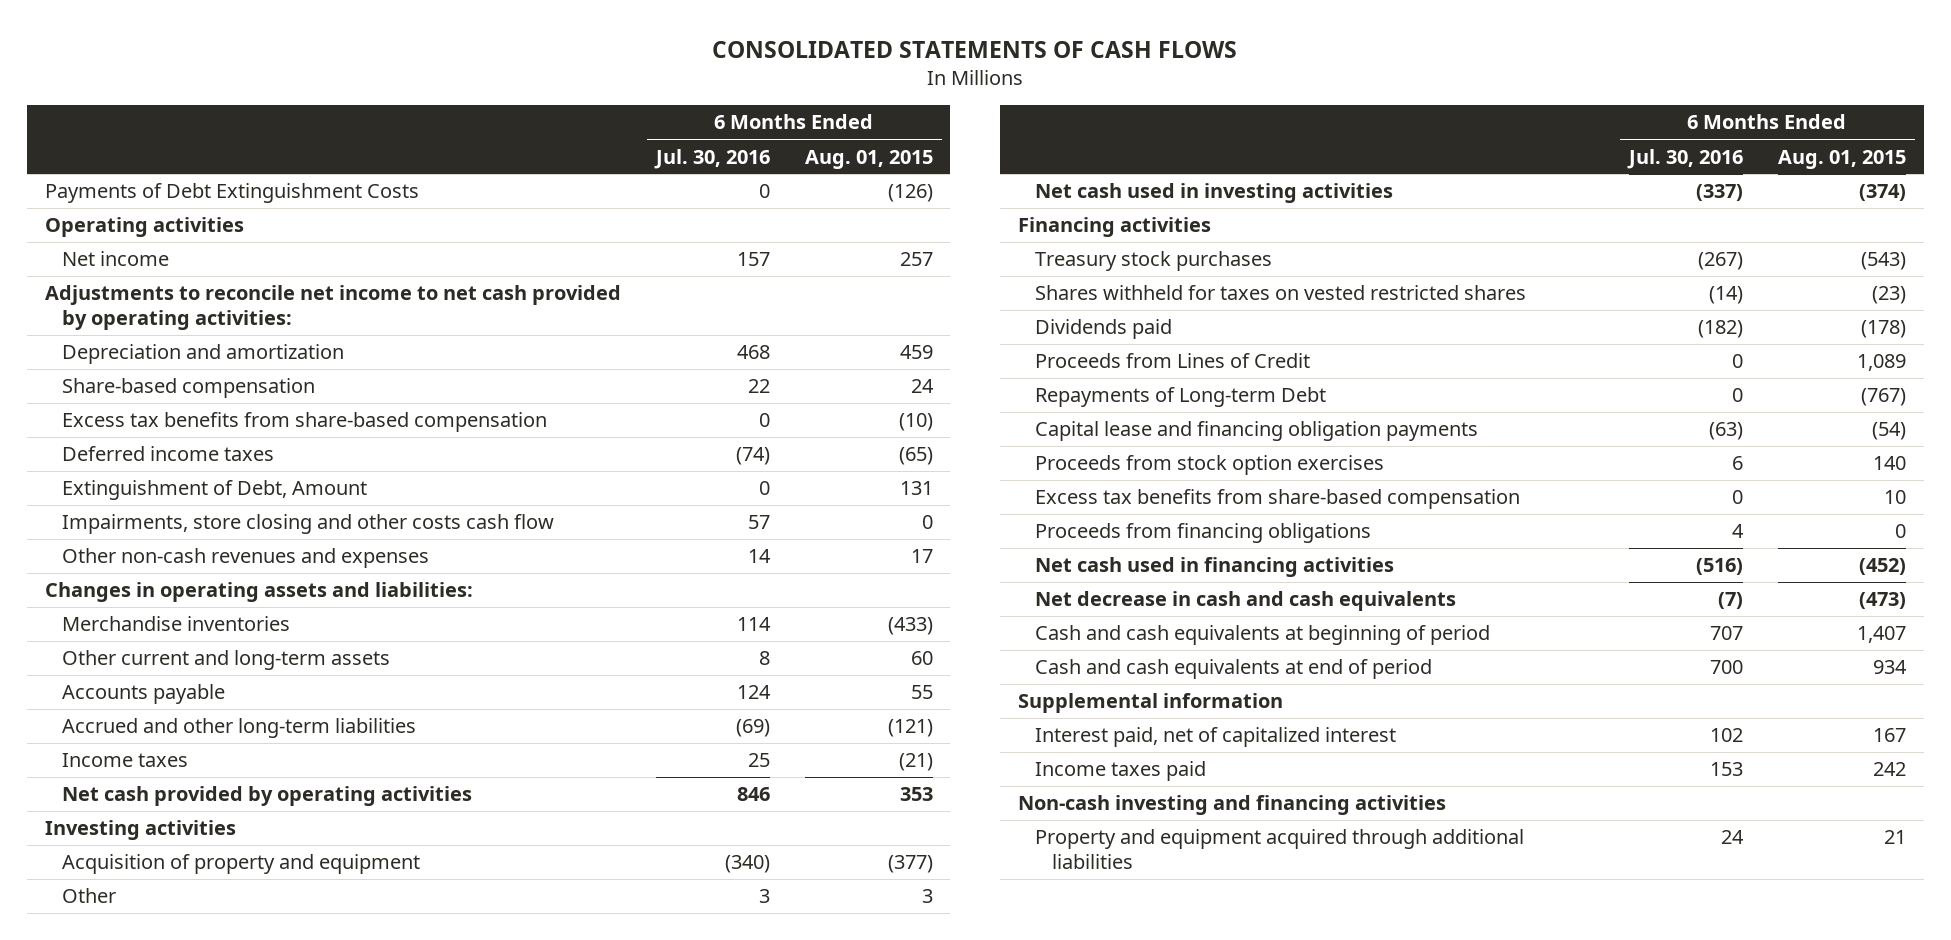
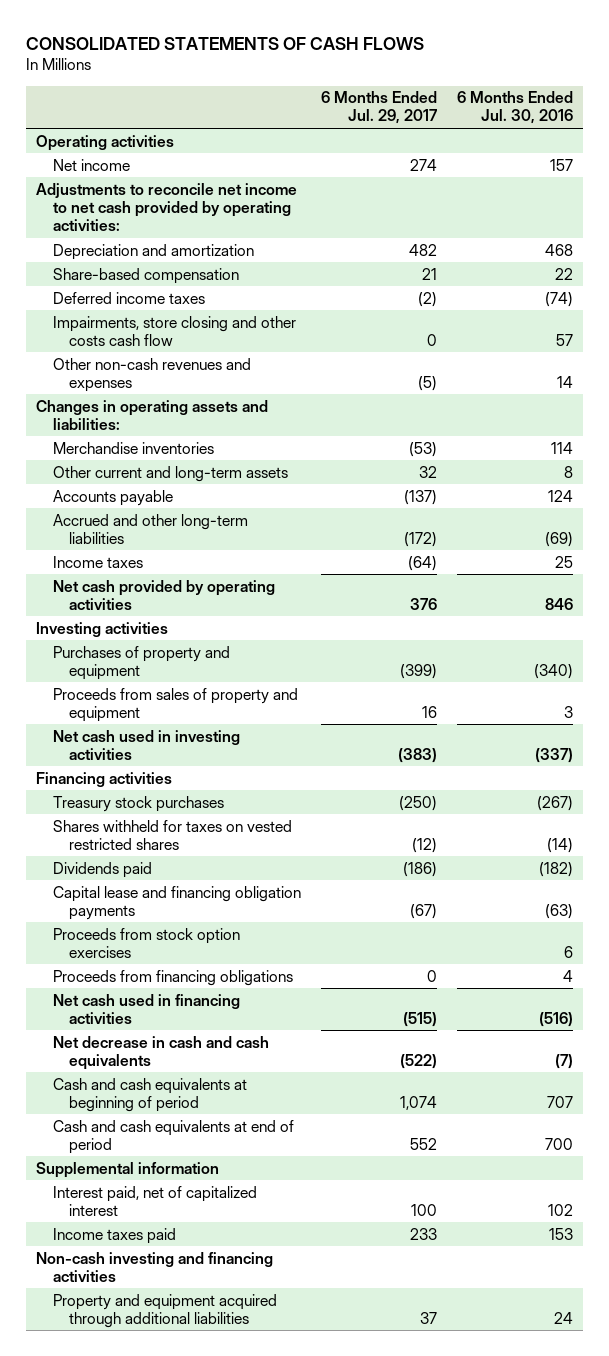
[804,149,933,169] Aug. 01, 2015 -> none
none -> [320,91,437,125] 6 Months Ended Jul. 29, 2017
[44,183,419,204] Payments of Debt Extinguishment Costs -> none
[61,412,547,433] Excess tax benefits from share-based compensation -> none
[61,480,367,501] Extinguishment of Debt, Amount -> none
[61,854,420,875] Acquisition of property and equipment -> [52,645,230,680] Purchases of property and equipment
[61,888,116,904] Other -> [52,687,298,722] Proceeds from sales of property and equipment
[1034,353,1310,369] Proceeds from Lines of Credit -> none
[1034,387,1326,408] Repayments of Long-term Debt -> none
[1034,489,1520,510] Excess tax benefits from share-based compensation -> none

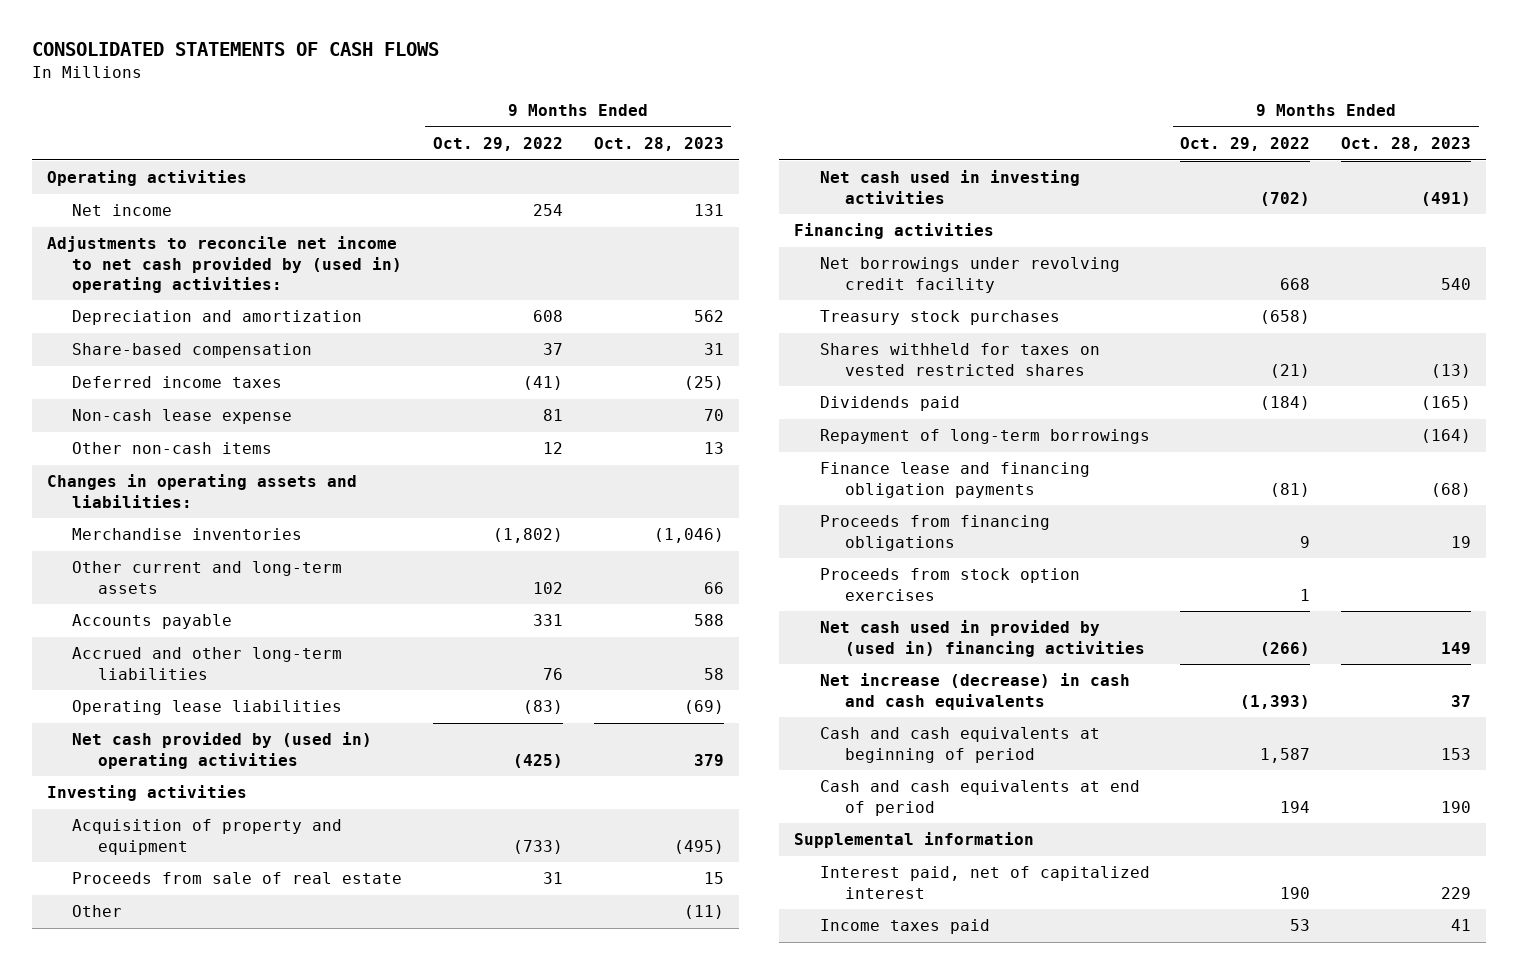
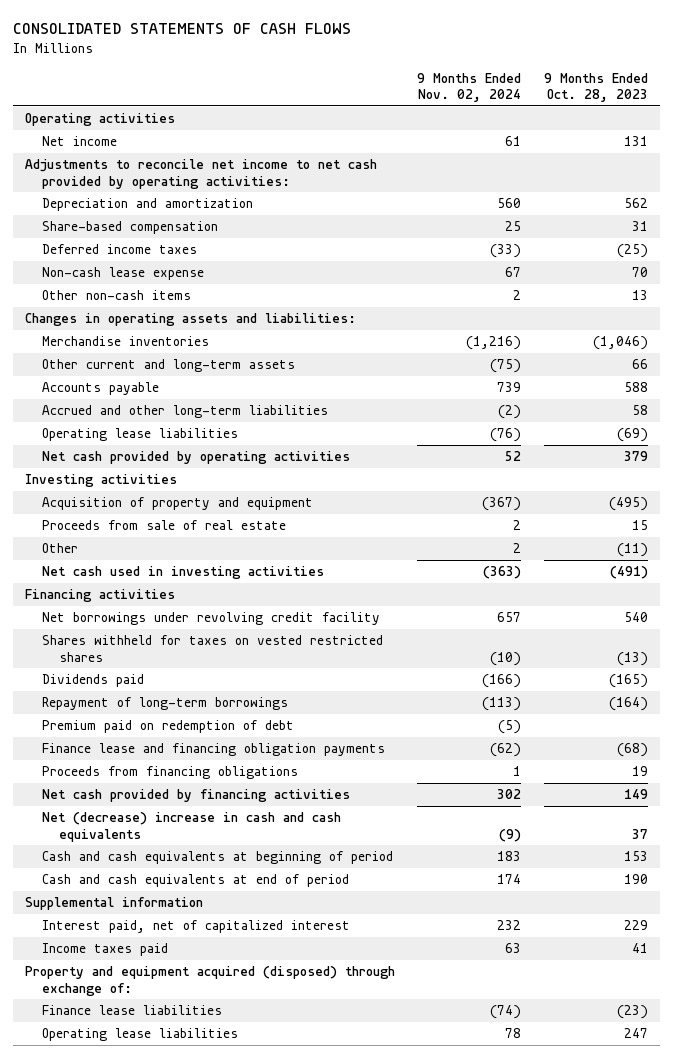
[433,137,564,152] Oct. 29, 2022 -> none
none -> [417,72,522,102] 9 Months Ended Nov. 02, 2024
[47,236,403,293] Adjustments to reconcile net income to net cash provided by (used in) operating activities: -> [24,159,377,189] Adjustments to reconcile net income to net cash provided by operating activities:
[72,732,373,769] Net cash provided by (used in) operating activities -> [41,451,350,465] Net cash provided by operating activities
[819,310,1060,326] Treasury stock purchases -> none
none -> [41,720,294,734] Premium paid on redemption of debt
[819,568,1080,601] Proceeds from stock option exercises -> none
[819,620,1145,657] Net cash used in provided by (used in) financing activities -> [41,789,350,803] Net cash provided by financing activities
[819,673,1130,710] Net increase (decrease) in cash and cash equivalents -> [41,812,341,842] Net (decrease) increase in cash and cash equivalents
none -> [24,966,395,996] Property and equipment acquired (disposed) through exchange of:
none -> [41,1005,222,1016] Finance lease liabilities
none -> [41,1028,238,1042] Operating lease liabilities

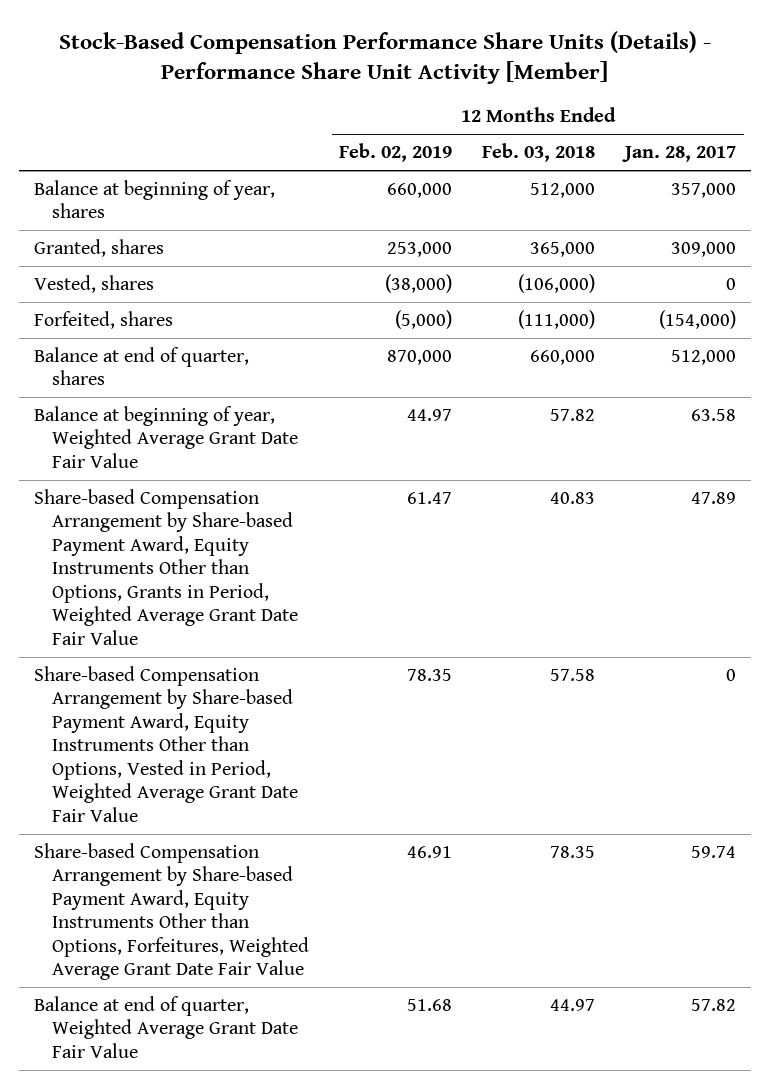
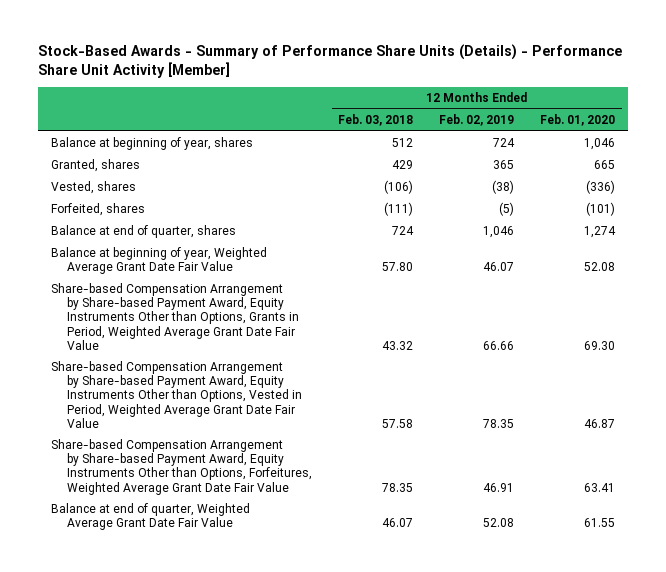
[59,30,712,85] Stock-Based Compensation Performance Share Units (Details) - Performance Share Unit Activity [Member] -> [37,44,622,78] Stock-Based Awards - Summary of Performance Share Units (Details) - Performance Share Unit Activity [Member]
[622,146,737,163] Jan. 28, 2017 -> none
none -> [540,113,616,126] Feb. 01, 2020
[387,182,453,198] 660,000 -> [493,138,516,148] 724
[530,182,596,198] 512,000 -> [392,138,414,148] 512
[387,241,453,257] 253,000 -> [493,160,515,170] 365
[530,241,596,257] 365,000 -> [392,160,414,170] 429
[385,273,453,293] (38,000) -> [492,180,515,195] (38)
[518,273,596,293] (106,000) -> [384,180,414,195] (106)
[395,309,453,329] (5,000) -> [499,202,515,217] (5)
[518,309,596,329] (111,000) -> [384,202,414,217] (111)
[387,349,453,365] 870,000 -> [483,226,515,239] 1,046
[530,349,596,365] 660,000 -> [392,226,415,236] 724
[407,408,453,421] 44.97 -> [483,262,515,272] 46.07
[550,408,596,421] 57.82 -> [382,262,414,272] 57.80
[407,491,453,504] 61.47 -> [483,340,515,350] 66.66
[550,491,596,504] 40.83 -> [382,340,414,350] 43.32
[407,998,453,1011] 51.68 -> [483,518,515,528] 52.08
[550,998,596,1011] 44.97 -> [382,518,414,528] 46.07

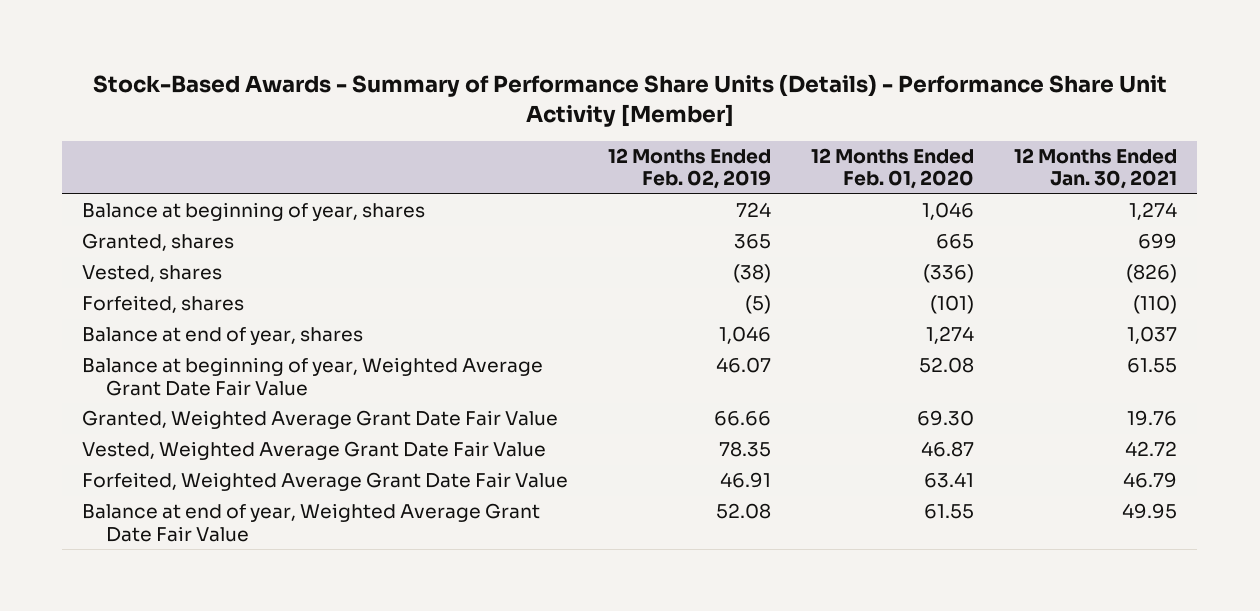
[338,113,414,126] Feb. 03, 2018 -> none
none -> [1014,148,1178,190] 12 Months Ended Jan. 30, 2021
[50,225,236,239] Balance at end of quarter, shares -> [82,327,364,346] Balance at end of year, shares
[50,283,300,350] Share-based Compensation Arrangement by Share-based Payment Award, Equity Instruments Other than Options, Grants in Period, Weighted Average Grant Date Fair Value -> [82,410,559,430] Granted, Weighted Average Grant Date Fair Value
[50,361,303,428] Share-based Compensation Arrangement by Share-based Payment Award, Equity Instruments Other than Options, Vested in Period, Weighted Average Grant Date Fair Value -> [82,441,547,461] Vested, Weighted Average Grant Date Fair Value
[50,439,313,495] Share-based Compensation Arrangement by Share-based Payment Award, Equity Instruments Other than Options, Forfeitures, Weighted Average Grant Date Fair Value -> [82,472,569,492] Forfeited, Weighted Average Grant Date Fair Value
[50,503,250,531] Balance at end of quarter, Weighted Average Grant Date Fair Value -> [82,503,541,542] Balance at end of year, Weighted Average Grant Date Fair Value

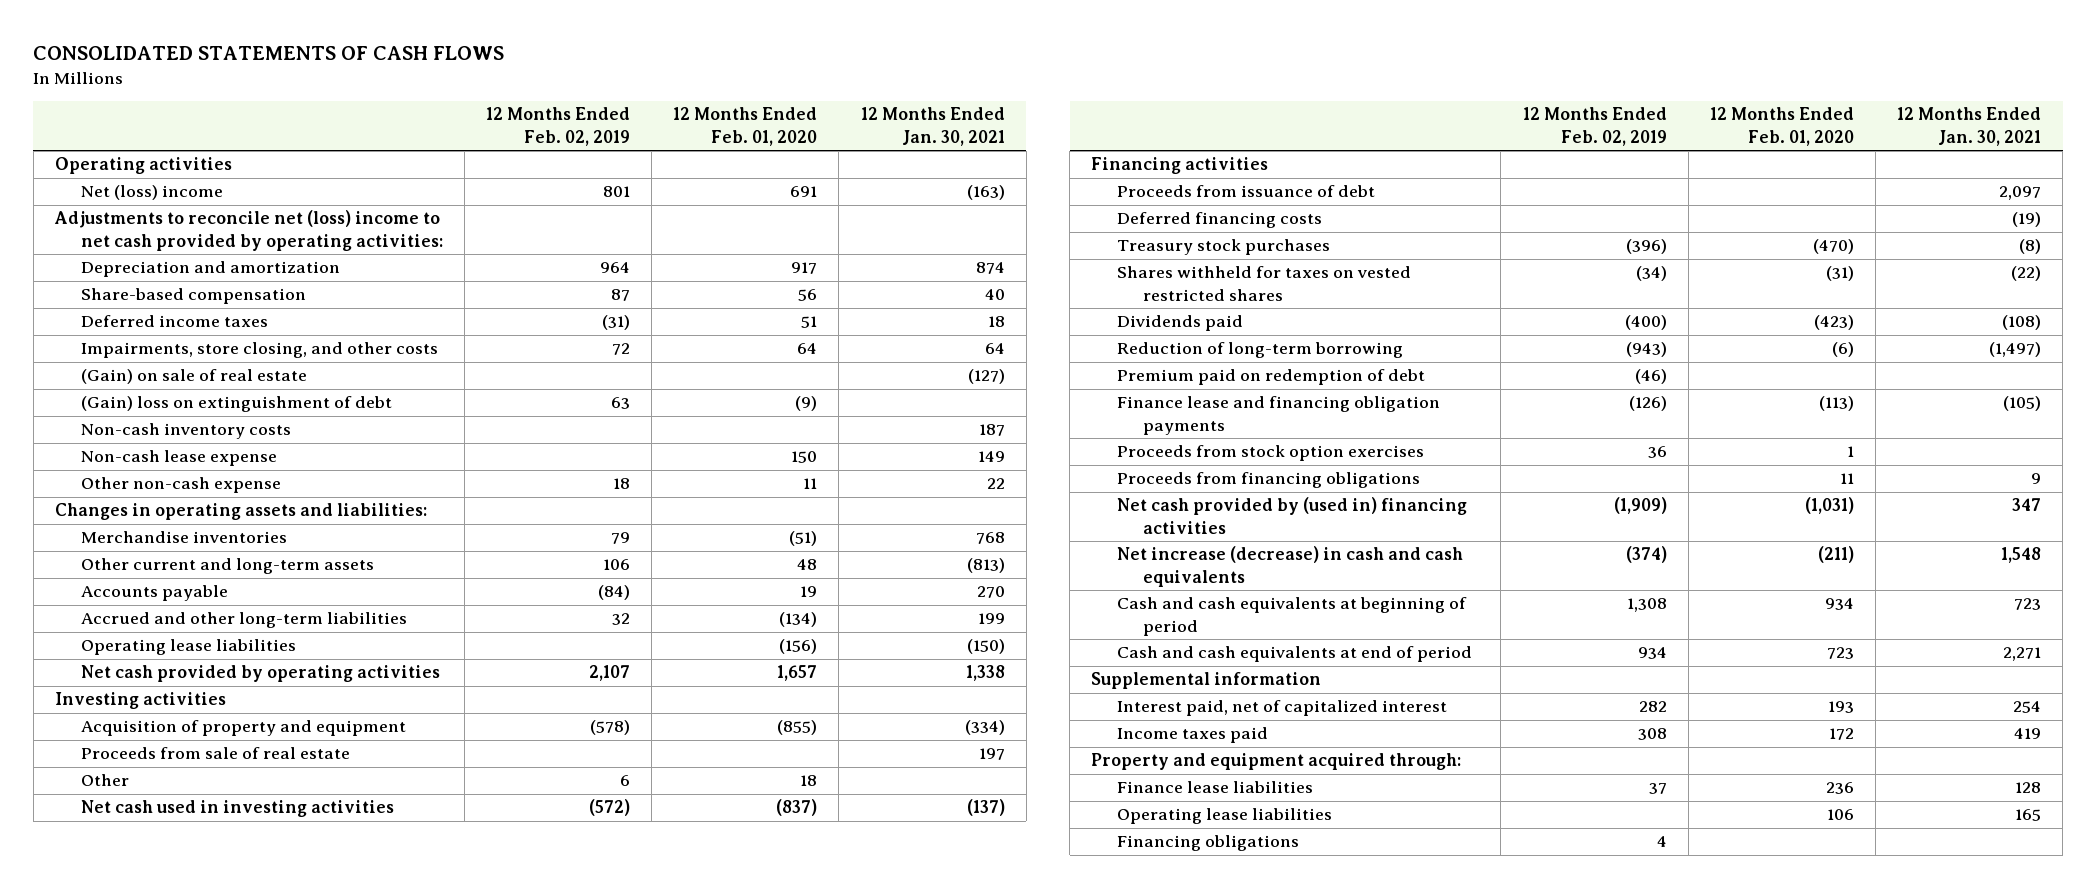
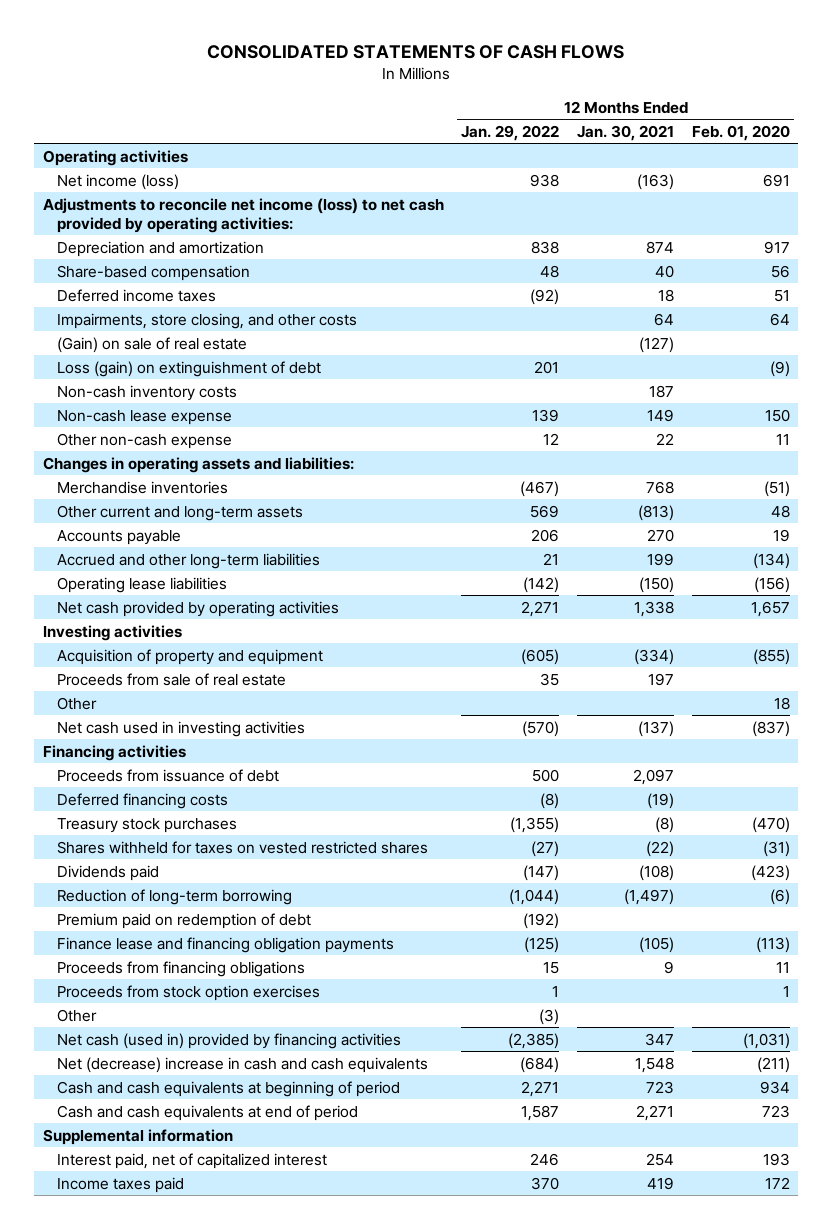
[486,107,631,146] 12 Months Ended Feb. 02, 2019 -> none
none -> [461,124,560,141] Jan. 29, 2022
[80,185,223,201] Net (loss) income -> [57,173,180,190] Net income (loss)
[53,210,443,251] Adjustments to reconcile net (loss) income to net cash provided by operating activities: -> [42,197,444,233] Adjustments to reconcile net income (loss) to net cash provided by operating activities:
[80,396,392,413] (Gain) loss on extinguishment of debt -> [57,360,322,377] Loss (gain) on extinguishment of debt
[1117,445,1425,462] Proceeds from stock option exercises -> [57,984,321,1001] Proceeds from stock option exercises
none -> [57,1008,98,1022] Other
[1117,497,1468,534] Net cash provided by (used in) financing activities -> [57,1032,402,1049] Net cash (used in) provided by financing activities
[1117,546,1464,587] Net increase (decrease) in cash and cash equivalents -> [57,1056,429,1073] Net (decrease) increase in cash and cash equivalents
[1091,753,1462,771] Property and equipment acquired through: -> none
[1117,781,1314,794] Finance lease liabilities -> none
[1117,808,1333,825] Operating lease liabilities -> none
[1117,835,1300,852] Financing obligations -> none

